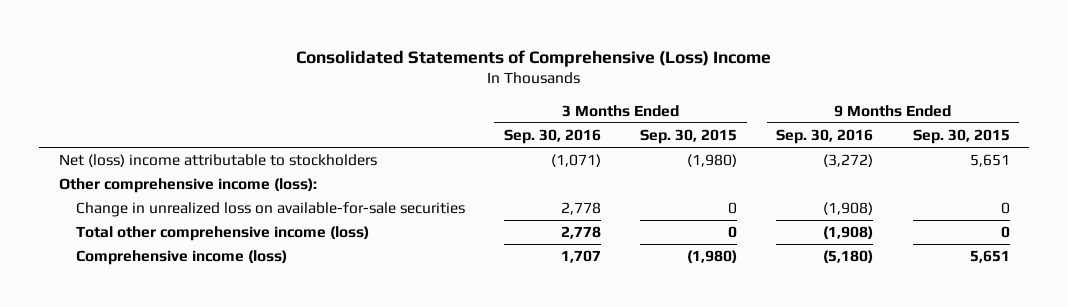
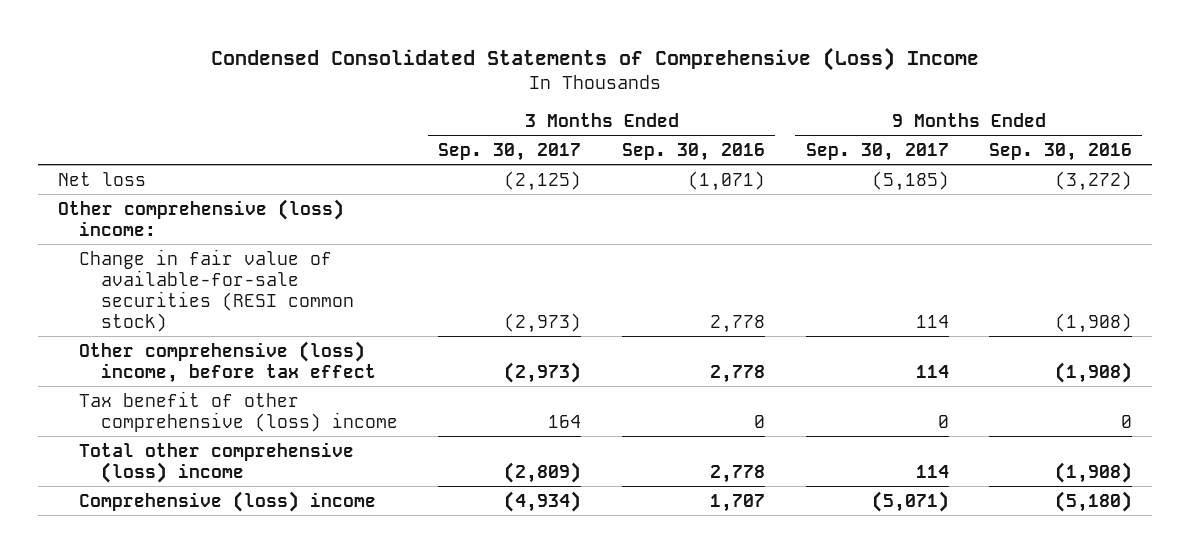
[296,49,772,67] Consolidated Statements of Comprehensive (Loss) Income -> [211,46,980,71] Condensed Consolidated Statements of Comprehensive (Loss) Income
[640,128,738,144] Sep. 30, 2015 -> none
[912,128,1010,144] Sep. 30, 2015 -> none
none -> [438,142,582,161] Sep. 30, 2017
none -> [805,142,949,161] Sep. 30, 2017
[58,154,377,168] Net (loss) income attributable to stockholders -> [58,171,147,186] Net loss
[58,178,317,194] Other comprehensive income (loss): -> [58,198,345,236] Other comprehensive (loss) income:
[75,202,465,218] Change in unrealized loss on available-for-sale securities -> [79,248,354,332] Change in fair value of available-for-sale securities (RESI common stock)
[75,226,369,242] Total other comprehensive income (loss) -> [79,340,376,383] Other comprehensive (loss) income, before tax effect
none -> [79,390,398,432] Tax benefit of other comprehensive (loss) income
none -> [79,441,355,483] Total other comprehensive (loss) income
[75,250,287,266] Comprehensive income (loss) -> [79,490,377,512] Comprehensive (loss) income

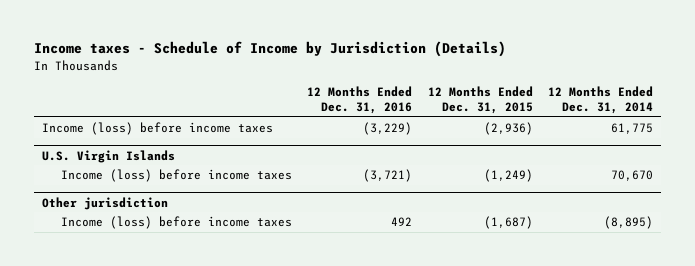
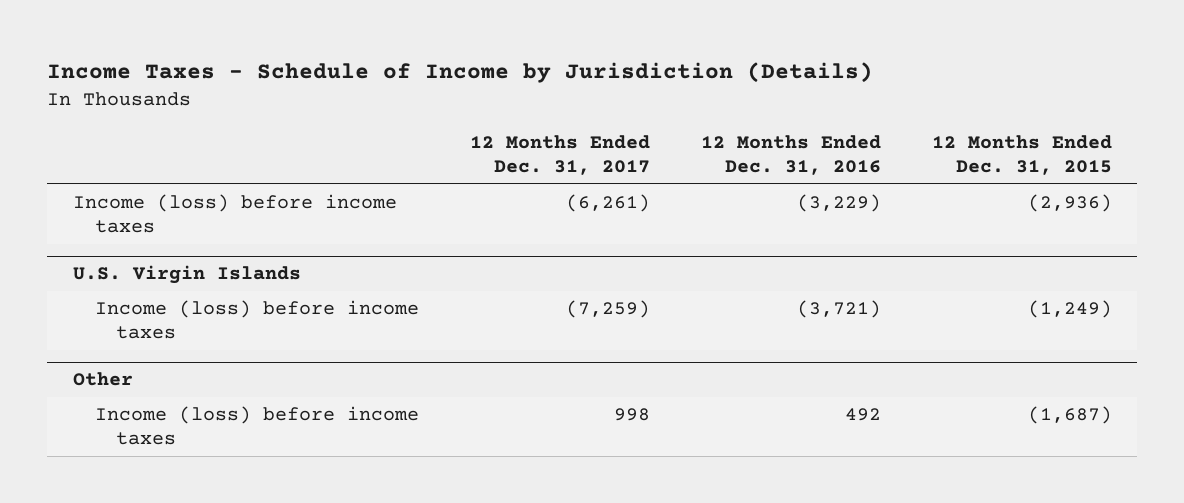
[34,41,507,58] Income taxes - Schedule of Income by Jurisdiction (Details) -> [47,61,874,83] Income Taxes - Schedule of Income by Jurisdiction (Details)
[547,86,653,114] 12 Months Ended Dec. 31, 2014 -> none
none -> [469,134,650,175] 12 Months Ended Dec. 31, 2017
[42,196,169,210] Other jurisdiction -> [72,372,133,387] Other

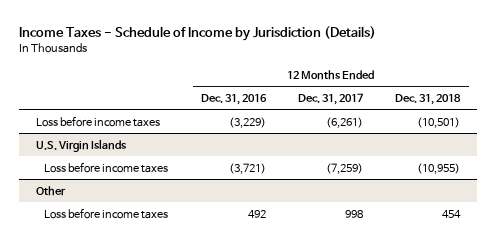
[931,134,1112,175] 12 Months Ended Dec. 31, 2015 -> none
none -> [395,93,462,105] Dec. 31, 2018
[72,194,397,234] Income (loss) before income taxes -> [35,115,160,127] Loss before income taxes
[94,300,419,340] Income (loss) before income taxes -> [44,161,169,173] Loss before income taxes
[94,406,419,446] Income (loss) before income taxes -> [44,207,169,219] Loss before income taxes

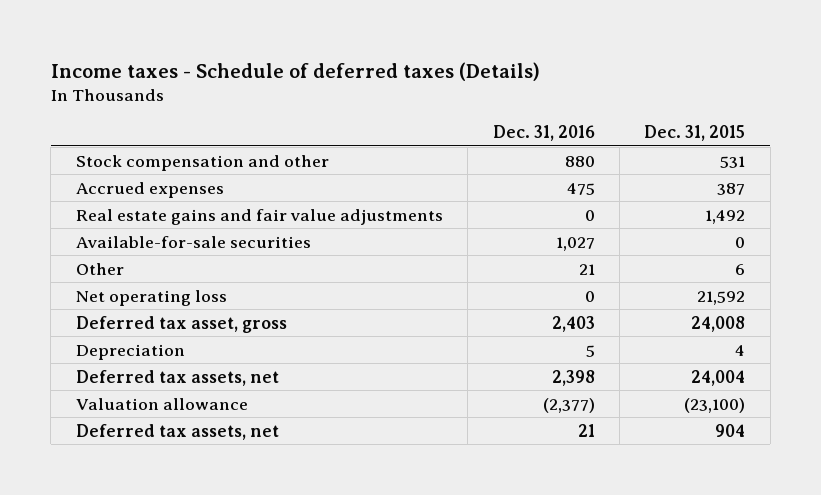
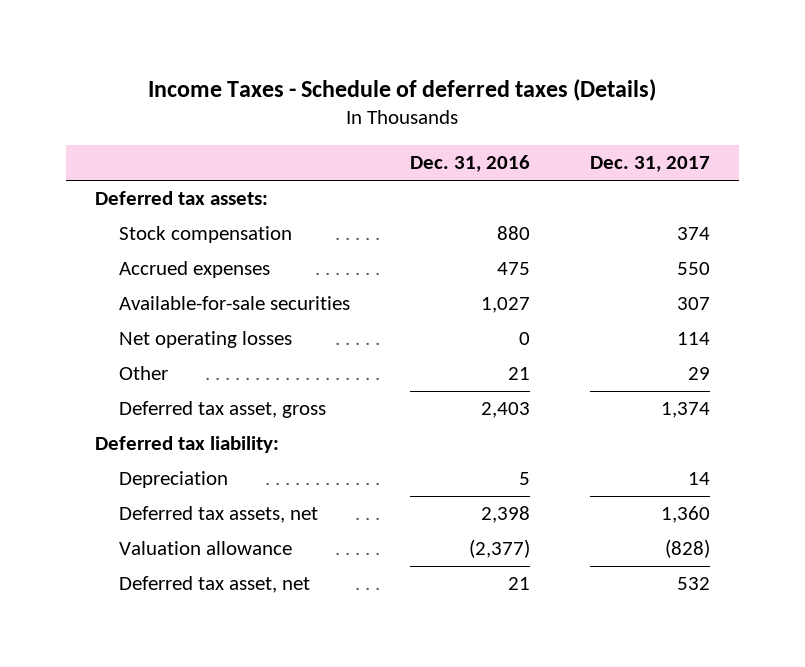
[50,61,540,81] Income taxes - Schedule of deferred taxes (Details) -> [148,79,657,102] Income Taxes - Schedule of deferred taxes (Details)
[644,125,746,142] Dec. 31, 2015 -> none
none -> [589,155,710,172] Dec. 31, 2017
none -> [95,191,269,206] Deferred tax assets:
[75,154,329,171] Stock compensation and other -> [119,226,293,244] Stock compensation
[75,208,443,225] Real estate gains and fair value adjustments -> none
none -> [119,331,293,349] Net operating losses
[75,289,227,306] Net operating loss -> none
none -> [95,436,280,454] Deferred tax liability:
[75,423,279,440] Deferred tax assets, net -> [119,576,311,594] Deferred tax asset, net

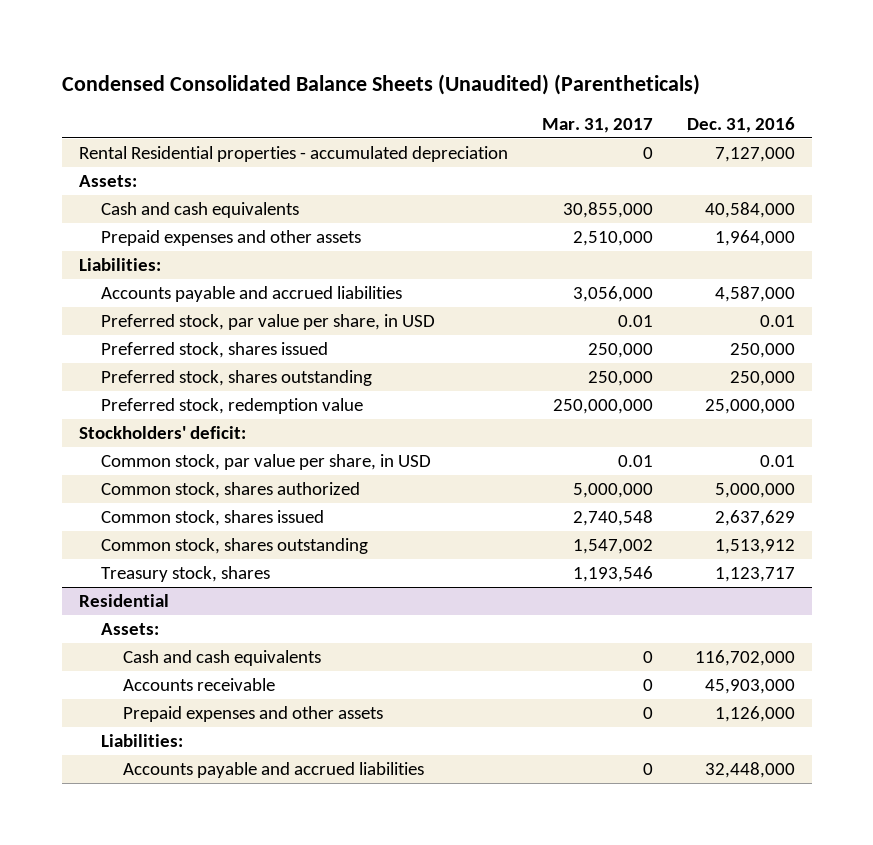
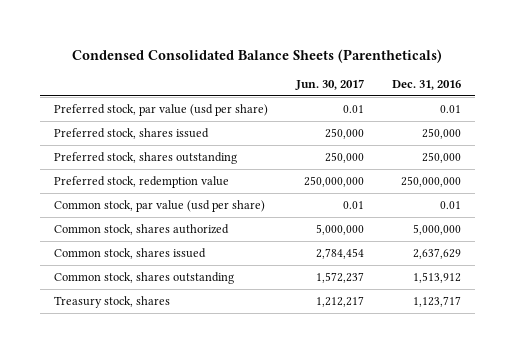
[61,73,700,95] Condensed Consolidated Balance Sheets (Unaudited) (Parentheticals) -> [72,48,443,63] Condensed Consolidated Balance Sheets (Parentheticals)
[541,117,653,133] Mar. 31, 2017 -> none
none -> [294,79,364,91] Jun. 30, 2017
[78,146,508,163] Rental Residential properties - accumulated depreciation -> none
[78,175,137,188] Assets: -> none
[100,202,299,219] Cash and cash equivalents -> none
[100,230,361,247] Prepaid expenses and other assets -> none
[78,258,161,272] Liabilities: -> none
[100,286,402,303] Accounts payable and accrued liabilities -> none
[100,314,435,331] Preferred stock, par value per share, in USD -> [53,103,268,116] Preferred stock, par value (usd per share)
[78,426,246,440] Stockholders' deficit: -> none
[704,399,795,415] 25,000,000 -> [400,175,461,187] 250,000,000
[100,454,431,471] Common stock, par value per share, in USD -> [53,199,265,212] Common stock, par value (usd per share)
[78,594,169,608] Residential -> none
[100,623,159,636] Assets: -> none
[123,650,322,667] Cash and cash equivalents -> none
[123,678,276,692] Accounts receivable -> none
[123,706,384,723] Prepaid expenses and other assets -> none
[100,734,183,748] Liabilities: -> none
[123,762,425,779] Accounts payable and accrued liabilities -> none

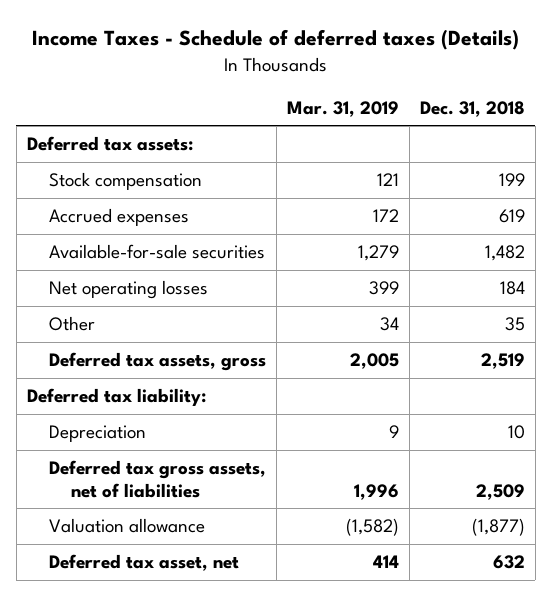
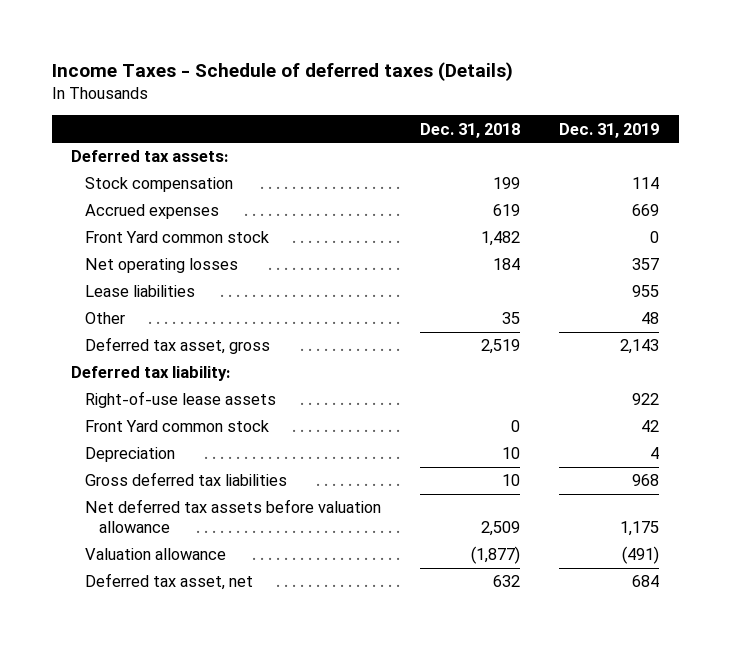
[286,100,399,117] Mar. 31, 2019 -> none
none -> [559,122,660,138] Dec. 31, 2019
[48,244,265,260] Available-for-sale securities -> [84,231,269,244] Front Yard common stock
none -> [84,285,195,298] Lease liabilities
[48,352,266,372] Deferred tax assets, gross -> [84,337,270,355] Deferred tax asset, gross
none -> [84,391,276,409] Right-of-use lease assets
none -> [84,420,269,433] Front Yard common stock
none -> [84,472,287,487] Gross deferred tax liabilities
[48,460,266,498] Deferred tax gross assets, net of liabilities -> [84,499,381,534] Net deferred tax assets before valuation allowance

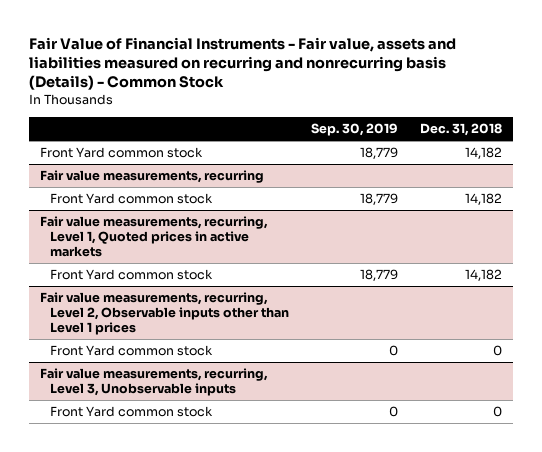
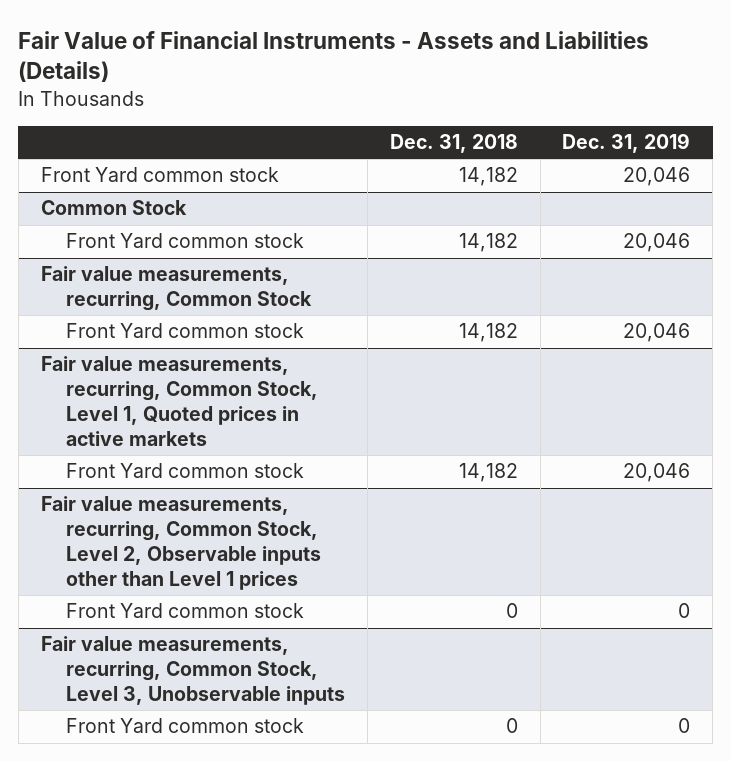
[29,36,457,91] Fair Value of Financial Instruments - Fair value, assets and liabilities measured on recurring and nonrecurring basis (Details) - Common Stock -> [18,30,650,83] Fair Value of Financial Instruments - Assets and Liabilities (Details)
[311,123,399,137] Sep. 30, 2019 -> none
none -> [562,133,691,154] Dec. 31, 2019
[40,170,265,184] Fair value measurements, recurring -> [40,200,187,216] Common Stock
[40,216,269,257] Fair value measurements, recurring, Level 1, Quoted prices in active markets -> none
none -> [40,266,312,312] Fair value measurements, recurring, Common Stock
none -> [40,356,318,446] Fair value measurements, recurring, Common Stock, Level 1, Quoted prices in active markets
none -> [65,463,304,479] Front Yard common stock
[40,292,290,335] Fair value measurements, recurring, Level 2, Observable inputs other than Level 1 prices -> [40,496,321,590] Fair value measurements, recurring, Common Stock, Level 2, Observable inputs other than Level 1 prices
[40,368,269,397] Fair value measurements, recurring, Level 3, Unobservable inputs -> [40,636,345,706] Fair value measurements, recurring, Common Stock, Level 3, Unobservable inputs

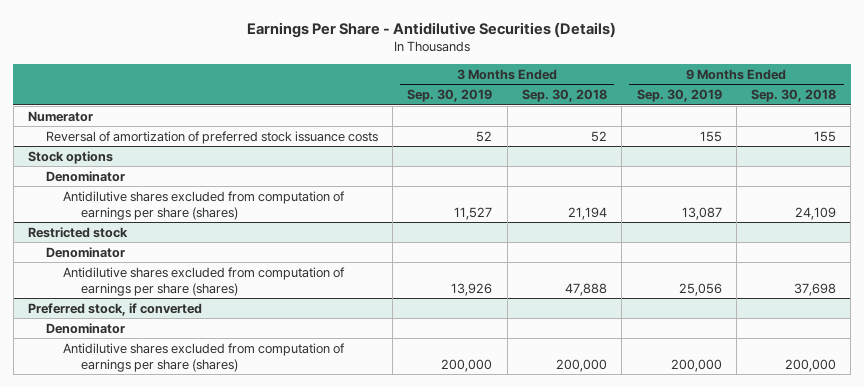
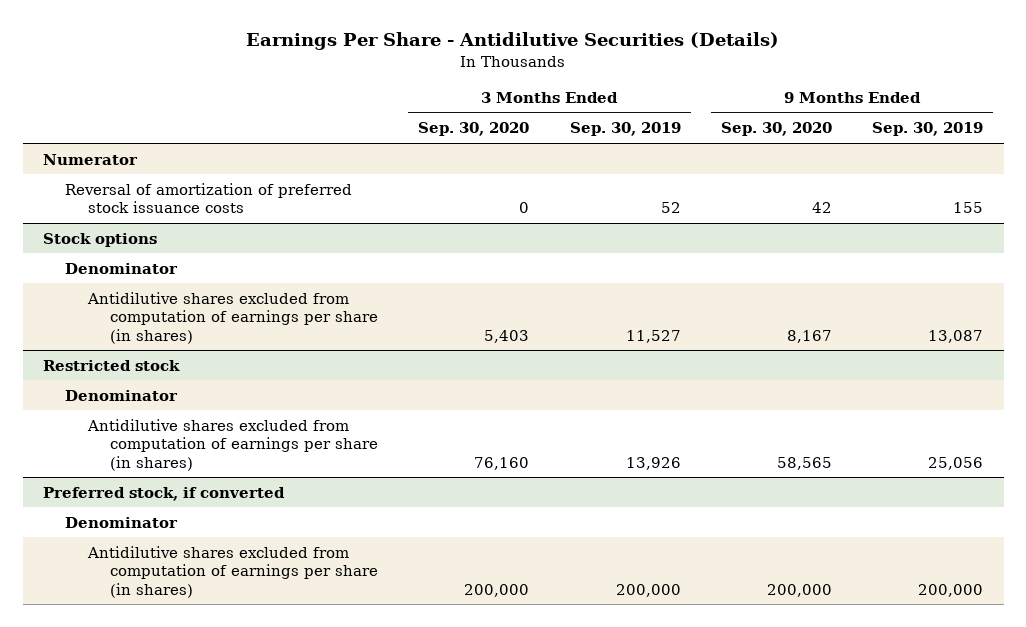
[521,89,607,103] Sep. 30, 2018 -> none
[751,89,837,103] Sep. 30, 2018 -> none
none -> [418,122,530,137] Sep. 30, 2020
none -> [720,122,832,137] Sep. 30, 2020
[63,190,346,220] Antidilutive shares excluded from computation of earnings per share (shares) -> [86,291,378,344] Antidilutive shares excluded from computation of earnings per share (in shares)
[63,266,346,296] Antidilutive shares excluded from computation of earnings per share (shares) -> [86,418,378,471] Antidilutive shares excluded from computation of earnings per share (in shares)
[63,342,346,372] Antidilutive shares excluded from computation of earnings per share (shares) -> [86,545,378,598] Antidilutive shares excluded from computation of earnings per share (in shares)

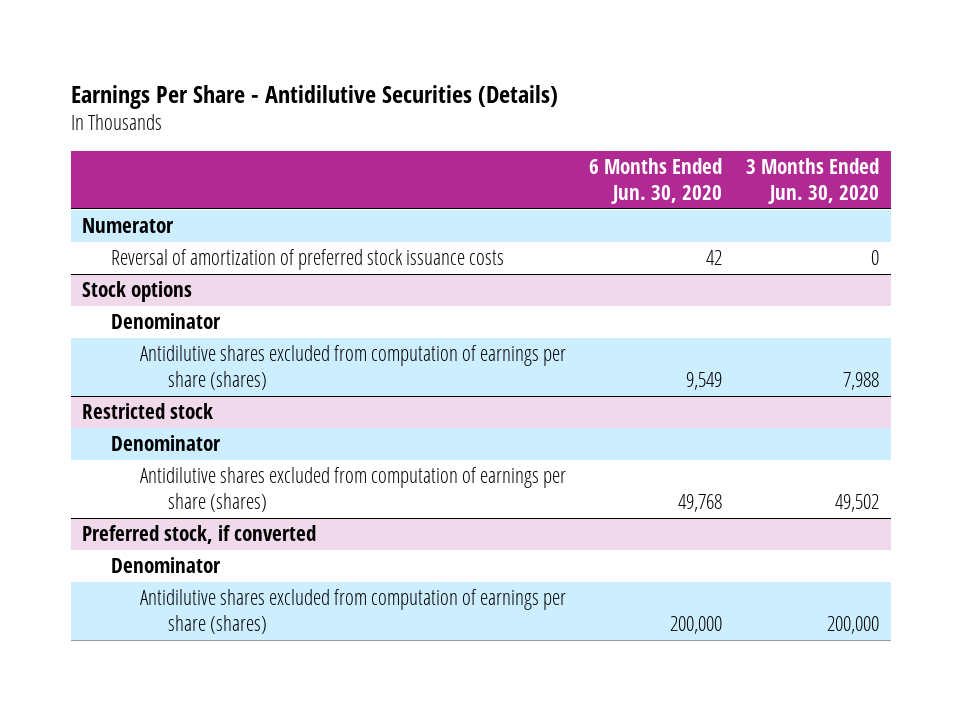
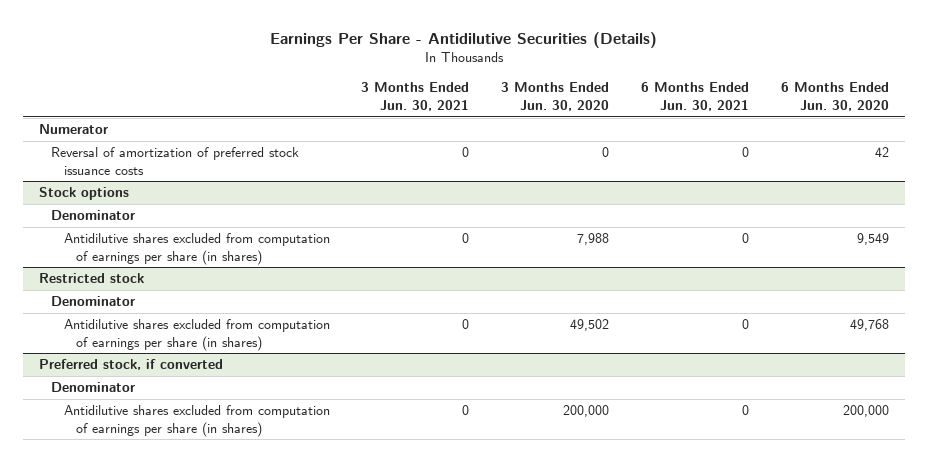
none -> [361,82,470,111] 3 Months Ended Jun. 30, 2021
none -> [640,82,749,111] 6 Months Ended Jun. 30, 2021
[139,345,566,391] Antidilutive shares excluded from computation of earnings per share (shares) -> [63,233,330,265] Antidilutive shares excluded from computation of earnings per share (in shares)
[139,467,566,513] Antidilutive shares excluded from computation of earnings per share (shares) -> [63,319,330,351] Antidilutive shares excluded from computation of earnings per share (in shares)
[139,589,566,635] Antidilutive shares excluded from computation of earnings per share (shares) -> [63,405,330,437] Antidilutive shares excluded from computation of earnings per share (in shares)

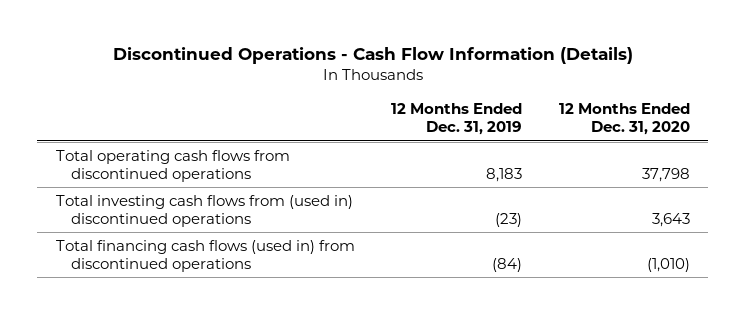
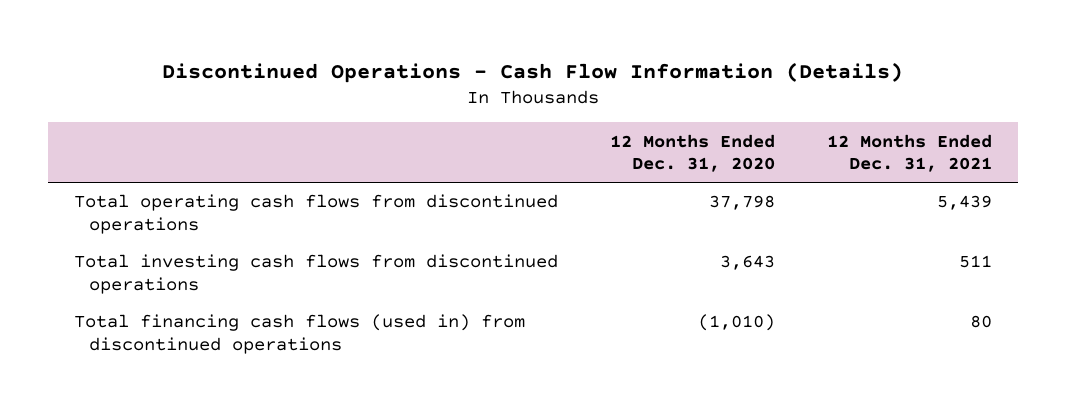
[391,103,523,136] 12 Months Ended Dec. 31, 2019 -> none
none -> [826,133,992,173] 12 Months Ended Dec. 31, 2021
[55,194,353,227] Total investing cash flows from (used in) discontinued operations -> [73,254,558,294] Total investing cash flows from discontinued operations

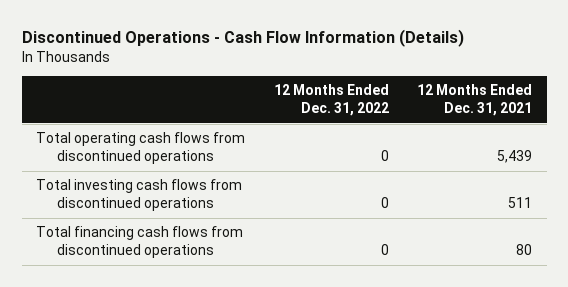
[609,133,775,173] 12 Months Ended Dec. 31, 2020 -> none
none -> [273,84,389,117] 12 Months Ended Dec. 31, 2022
[73,314,525,354] Total financing cash flows (used in) from discontinued operations -> [35,226,243,259] Total financing cash flows from discontinued operations

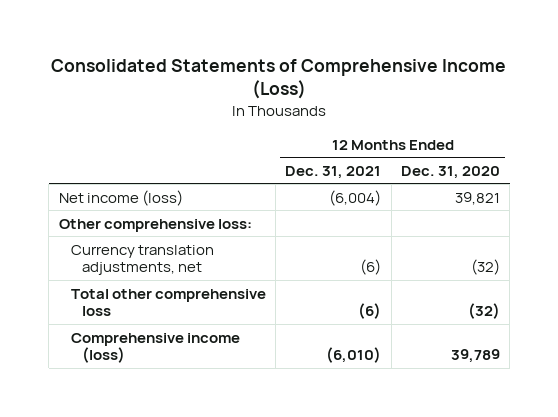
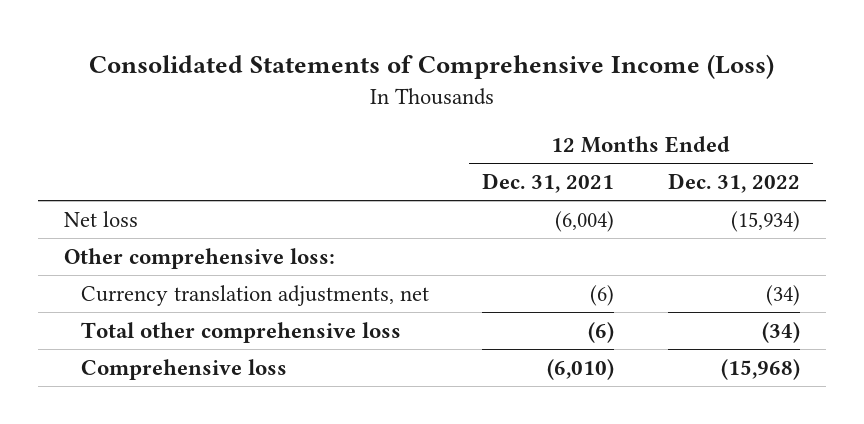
[400,165,500,179] Dec. 31, 2020 -> none
none -> [667,173,800,194] Dec. 31, 2022
[58,189,183,206] Net income (loss) -> [64,210,139,227] Net loss
[70,332,240,364] Comprehensive income (loss) -> [81,358,288,380] Comprehensive loss

